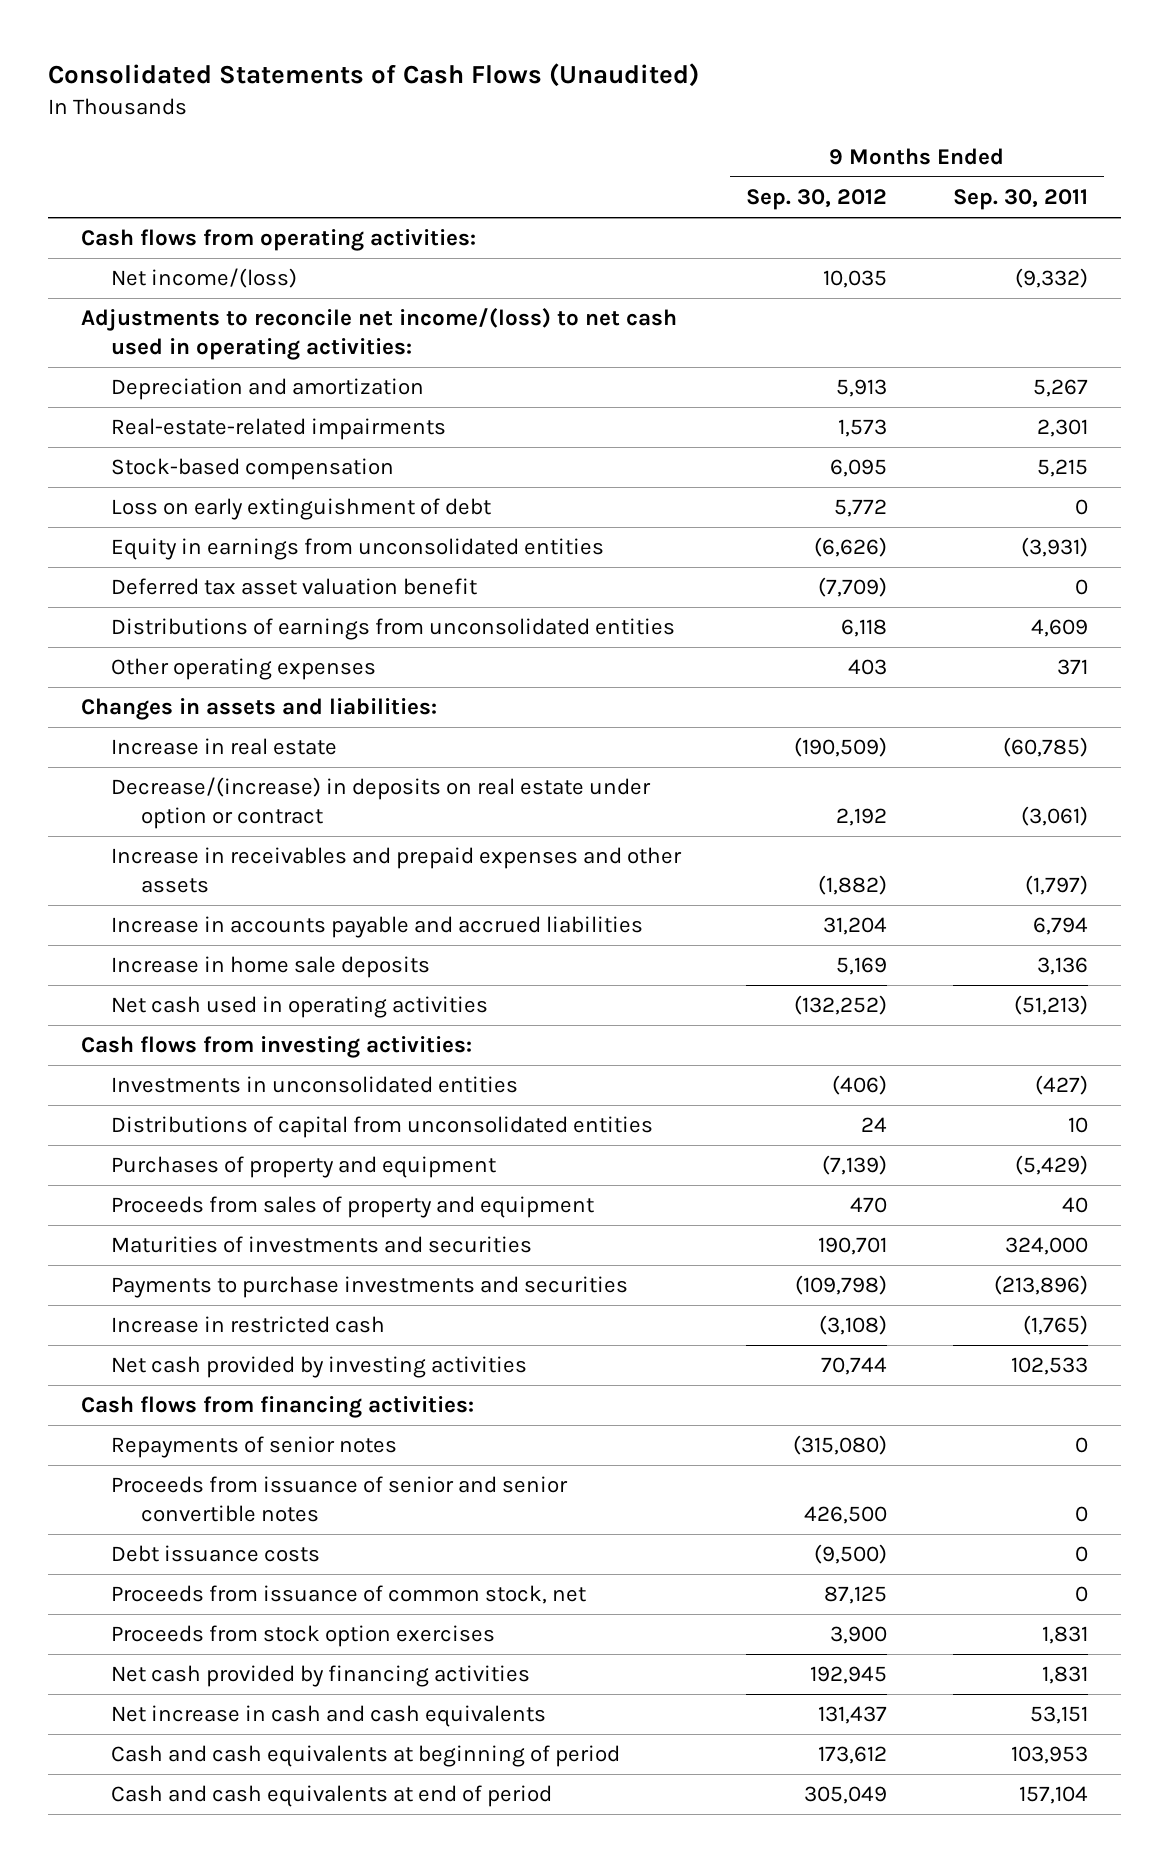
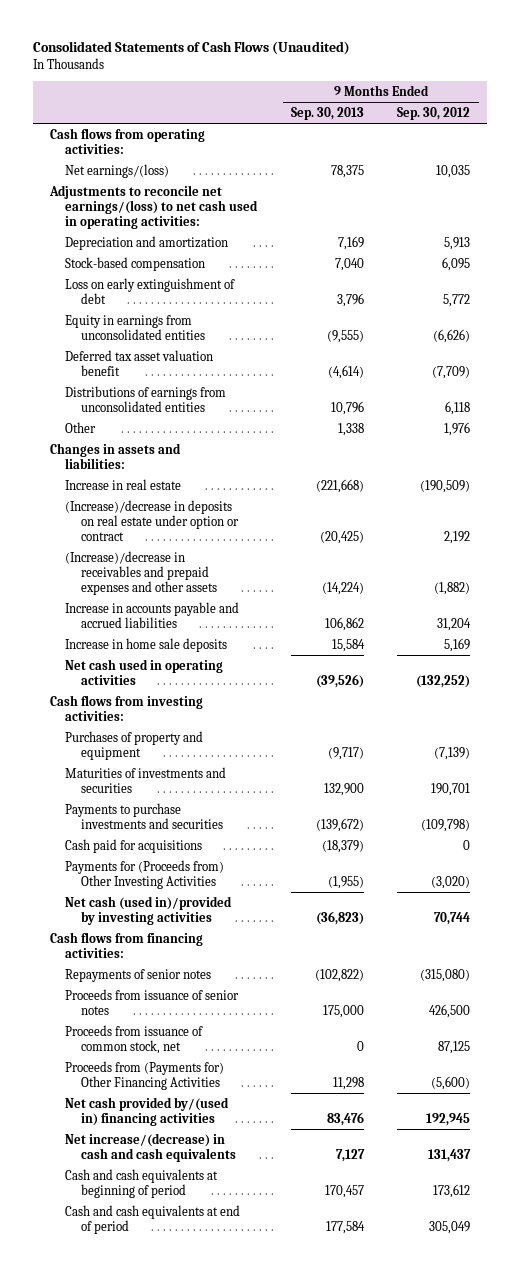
[952,189,1088,211] Sep. 30, 2011 -> none
none -> [290,106,364,120] Sep. 30, 2013
[110,268,297,289] Net income/(loss) -> [65,163,170,178] Net earnings/(loss)
[80,308,677,361] Adjustments to reconcile net income/(loss) to net cash used in operating activities: -> [49,184,259,229] Adjustments to reconcile net earnings/(loss) to net cash used in operating activities:
[110,418,446,441] Real-estate-related impairments -> none
[110,658,376,681] Other operating expenses -> none
none -> [65,421,97,433] Other
[110,777,651,830] Decrease/(increase) in deposits on real estate under option or contract -> [65,499,239,541] (Increase)/decrease in deposits on real estate under option or contract
[110,847,682,894] Increase in receivables and prepaid expenses and other assets -> [65,550,217,595] (Increase)/decrease in receivables and prepaid expenses and other assets
[110,1076,518,1094] Investments in unconsolidated entities -> none
[110,1116,653,1139] Distributions of capital from unconsolidated entities -> none
[110,1196,594,1219] Proceeds from sales of property and equipment -> none
[110,1316,385,1334] Increase in restricted cash -> none
none -> [65,838,203,853] Cash paid for acquisitions
none -> [65,859,225,889] Payments for (Proceeds from) Other Investing Activities
[110,1356,527,1379] Net cash provided by investing activities -> [65,895,233,925] Net cash (used in)/provided by investing activities
[110,1545,320,1563] Debt issuance costs -> none
[110,1476,568,1523] Proceeds from issuance of senior and senior convertible notes -> [65,988,240,1015] Proceeds from issuance of senior notes
[110,1625,495,1648] Proceeds from stock option exercises -> none
none -> [65,1060,225,1090] Proceeds from (Payments for) Other Financing Activities
[110,1665,530,1688] Net cash provided by financing activities -> [65,1096,230,1126] Net cash provided by/(used in) financing activities
[110,1705,546,1728] Net increase in cash and cash equivalents -> [65,1132,236,1162] Net increase/(decrease) in cash and cash equivalents

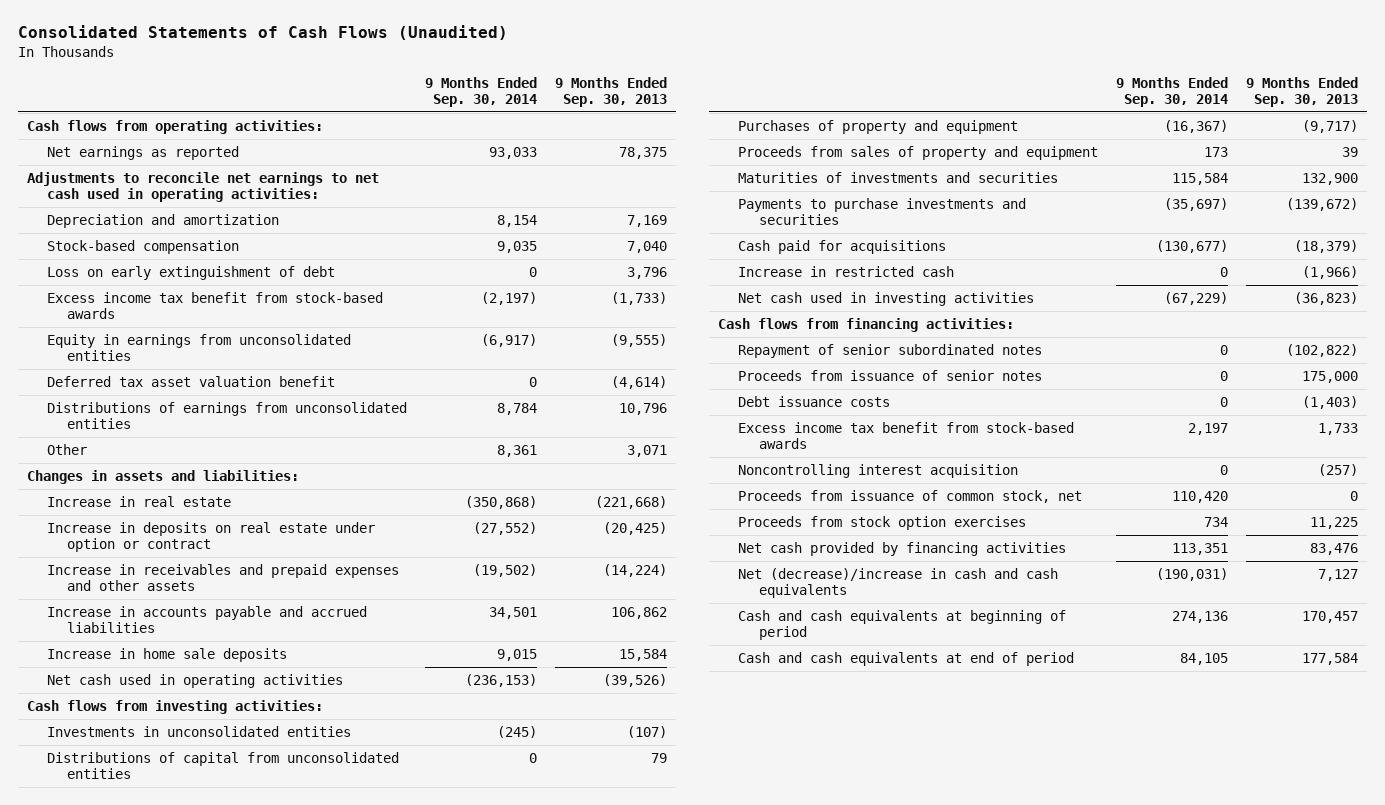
[397,106,471,120] Sep. 30, 2012 -> none
none -> [424,76,537,107] 9 Months Ended Sep. 30, 2014
[65,163,170,178] Net earnings/(loss) -> [46,145,239,160] Net earnings as reported
[49,184,259,229] Adjustments to reconcile net earnings/(loss) to net cash used in operating activities: -> [26,171,379,202] Adjustments to reconcile net earnings to net cash used in operating activities:
none -> [46,291,383,319] Excess income tax benefit from stock-based awards
[337,422,364,436] 1,338 -> [626,444,667,457] 3,071
[65,499,239,541] (Increase)/decrease in deposits on real estate under option or contract -> [46,521,375,552] Increase in deposits on real estate under option or contract
[65,550,217,595] (Increase)/decrease in receivables and prepaid expenses and other assets -> [46,563,399,591] Increase in receivables and prepaid expenses and other assets
none -> [46,725,351,737] Investments in unconsolidated entities
none -> [46,751,399,779] Distributions of capital from unconsolidated entities
none -> [738,145,1099,160] Proceeds from sales of property and equipment
[65,859,225,889] Payments for (Proceeds from) Other Investing Activities -> none
none -> [738,265,955,277] Increase in restricted cash
[65,895,233,925] Net cash (used in)/provided by investing activities -> [738,291,1035,306] Net cash used in investing activities
[65,968,212,982] Repayments of senior notes -> [738,343,1043,358] Repayment of senior subordinated notes
none -> [738,395,891,407] Debt issuance costs
none -> [738,421,1075,449] Excess income tax benefit from stock-based awards
none -> [738,463,1019,478] Noncontrolling interest acquisition
[65,1060,225,1090] Proceeds from (Payments for) Other Financing Activities -> none
none -> [738,515,1027,530] Proceeds from stock option exercises
[65,1096,230,1126] Net cash provided by/(used in) financing activities -> [738,541,1067,556] Net cash provided by financing activities
[65,1132,236,1162] Net increase/(decrease) in cash and cash equivalents -> [738,567,1059,598] Net (decrease)/increase in cash and cash equivalents

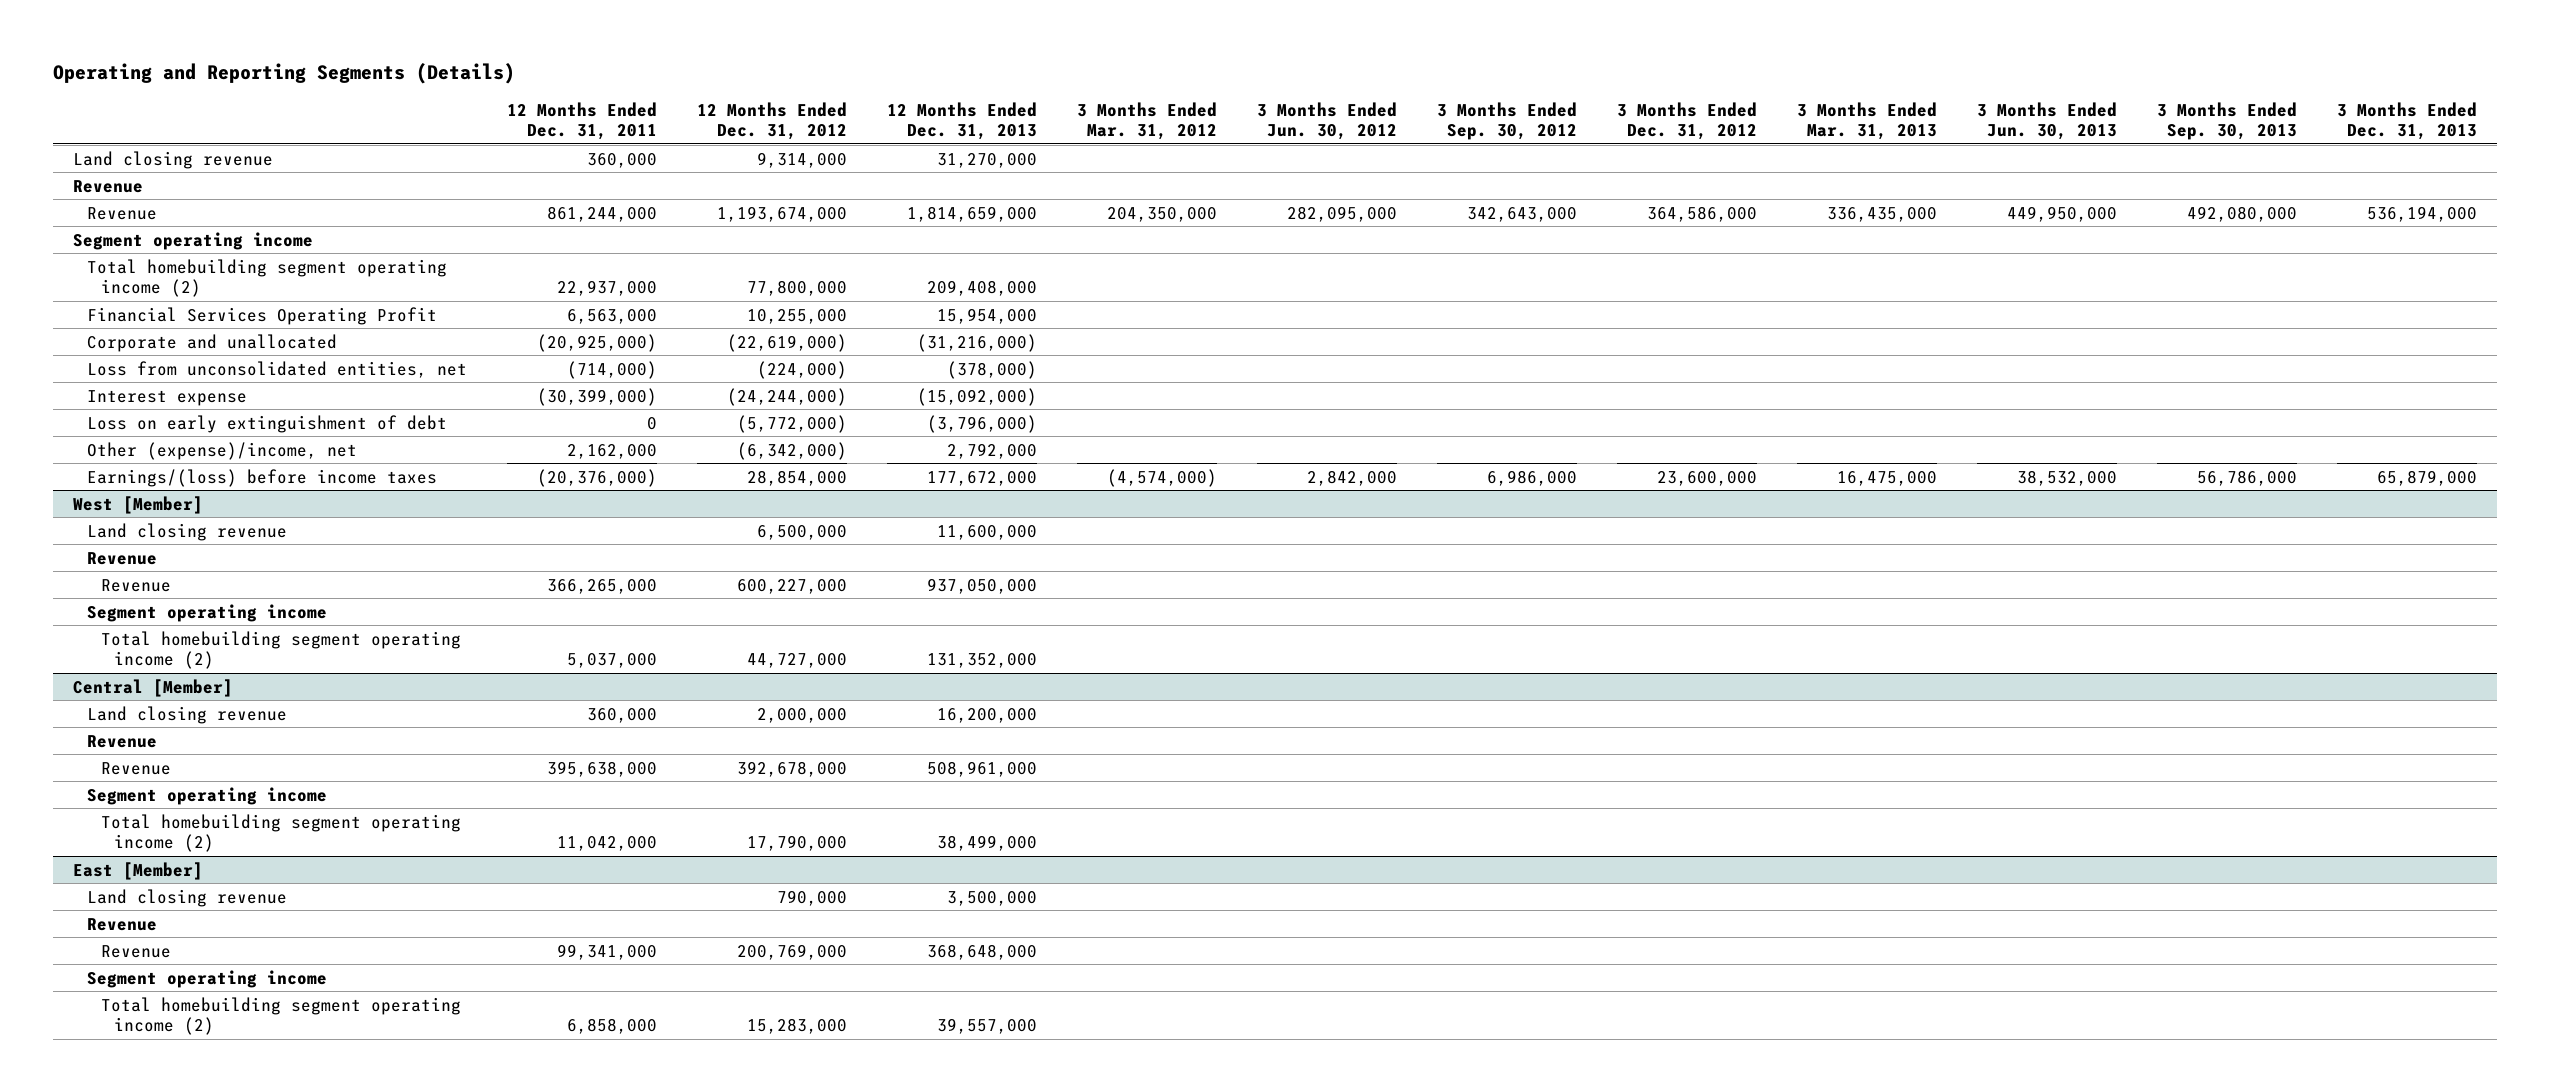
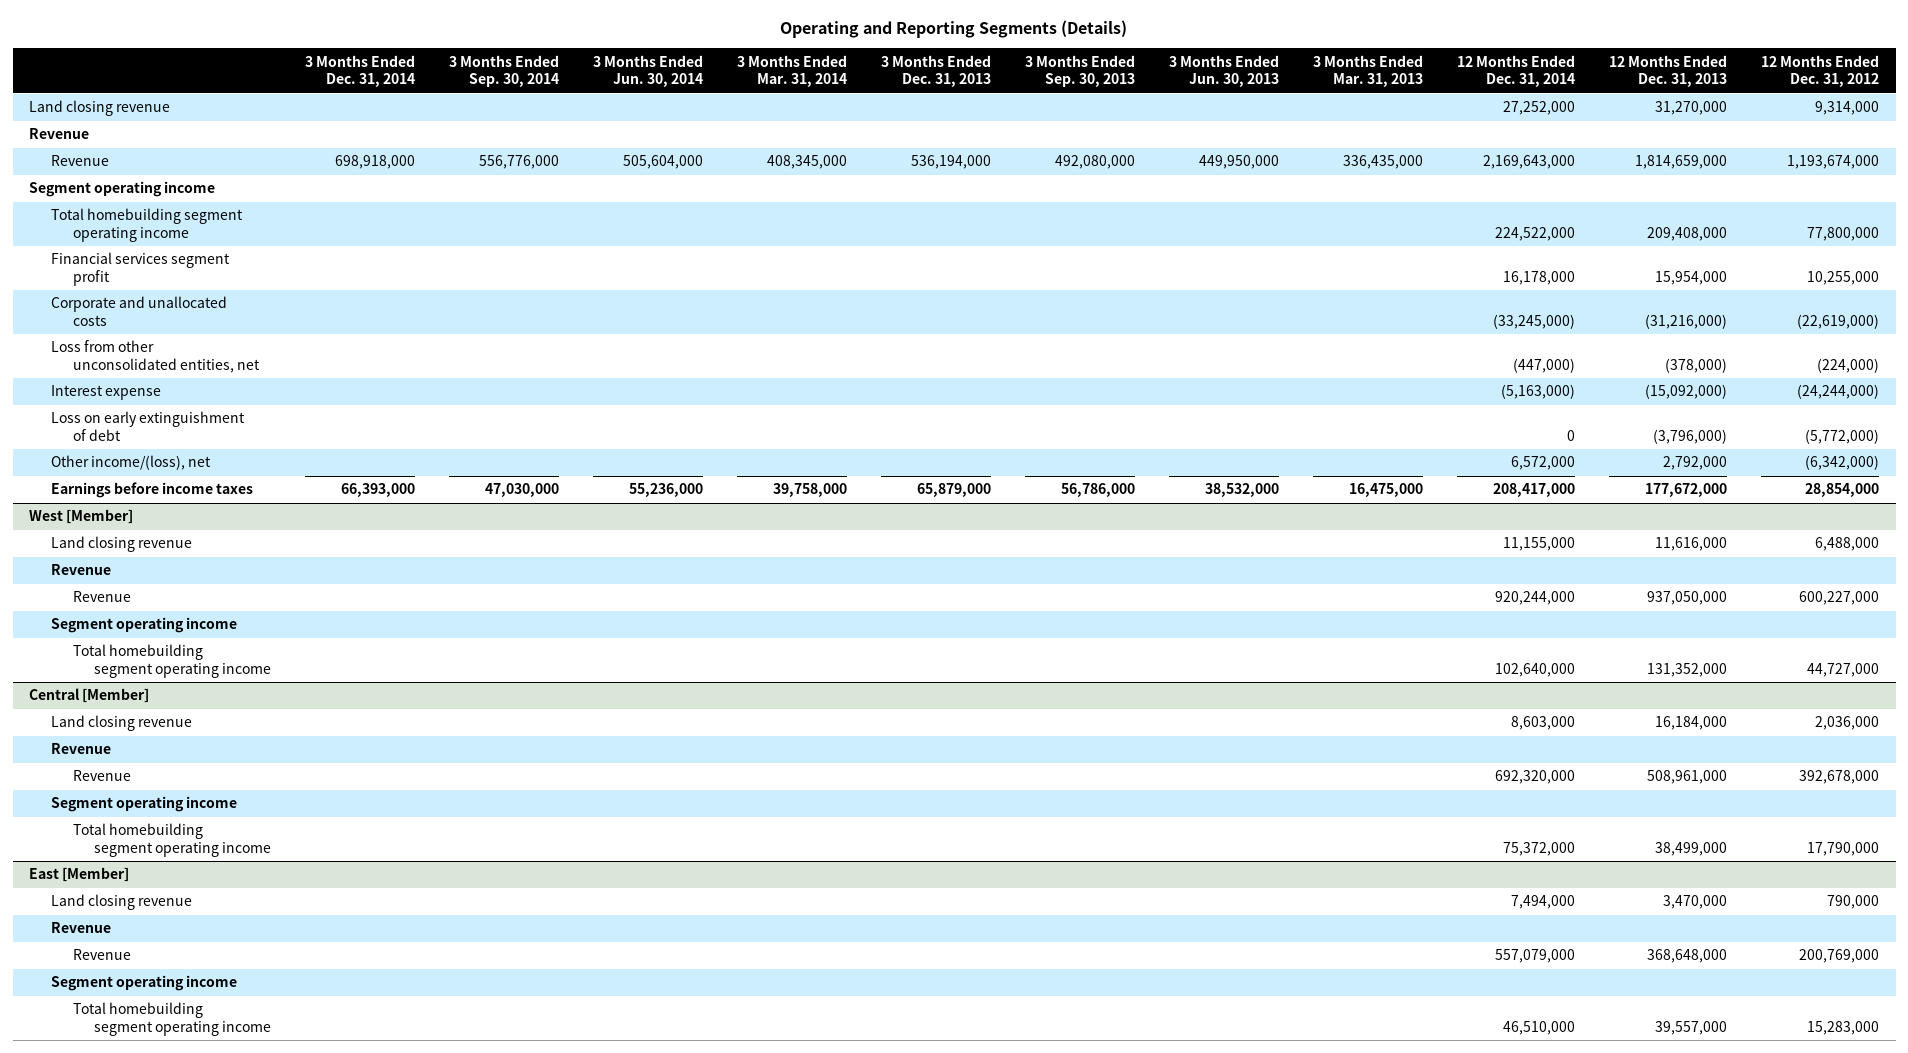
[506,102,657,141] 12 Months Ended Dec. 31, 2011 -> none
[1076,102,1217,141] 3 Months Ended Mar. 31, 2012 -> none
[1256,102,1397,141] 3 Months Ended Jun. 30, 2012 -> none
[1436,102,1577,141] 3 Months Ended Sep. 30, 2012 -> none
[1616,102,1757,141] 3 Months Ended Dec. 31, 2012 -> none
none -> [305,54,416,88] 3 Months Ended Dec. 31, 2014
none -> [449,54,560,88] 3 Months Ended Sep. 30, 2014
none -> [593,54,704,88] 3 Months Ended Jun. 30, 2014
none -> [737,54,848,88] 3 Months Ended Mar. 31, 2014
none -> [1457,54,1576,88] 12 Months Ended Dec. 31, 2014
[86,258,447,297] Total homebuilding segment operating income (2) -> [51,208,244,243] Total homebuilding segment operating income
[86,306,437,325] Financial Services Operating Profit -> [51,252,231,287] Financial services segment profit
[86,333,337,352] Corporate and unallocated -> [51,296,228,327] Corporate and unallocated costs
[86,360,467,378] Loss from unconsolidated entities, net -> [51,340,260,374] Loss from other unconsolidated entities, net
[86,441,357,460] Other (expense)/income, net -> [51,455,212,471] Other income/(loss), net
[86,468,437,487] Earnings/(loss) before income taxes -> [51,482,254,499] Earnings before income taxes
[756,524,847,540] 6,500,000 -> [1815,537,1880,552] 6,488,000
[936,524,1037,540] 11,600,000 -> [1655,537,1728,552] 11,616,000
[100,630,461,669] Total homebuilding segment operating income (2) -> [72,644,272,679] Total homebuilding segment operating income
[756,707,847,723] 2,000,000 -> [1815,716,1880,731] 2,036,000
[936,707,1037,723] 16,200,000 -> [1655,716,1728,731] 16,184,000
[100,813,461,852] Total homebuilding segment operating income (2) -> [72,823,272,858] Total homebuilding segment operating income
[946,890,1037,906] 3,500,000 -> [1663,895,1728,910] 3,470,000
[100,996,461,1035] Total homebuilding segment operating income (2) -> [72,1002,272,1037] Total homebuilding segment operating income

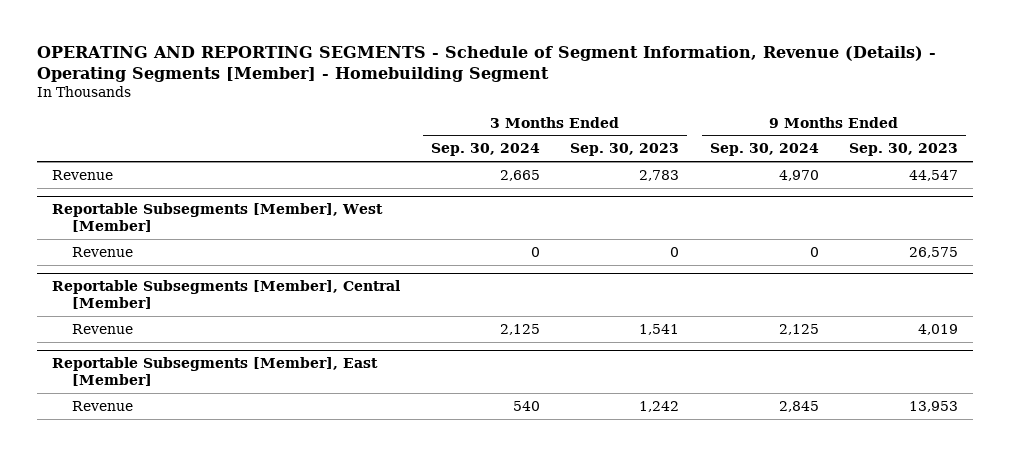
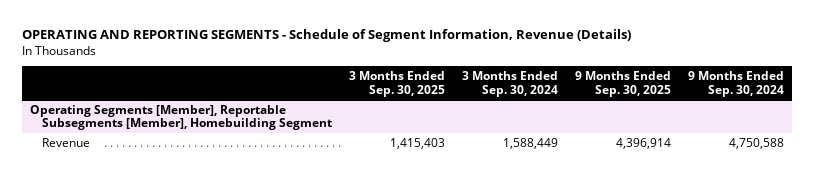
[37,45,937,82] OPERATING AND REPORTING SEGMENTS - Schedule of Segment Information, Revenue (Details) - Operating Segments [Member] - Homebuilding Segment -> [21,29,631,43] OPERATING AND REPORTING SEGMENTS - Schedule of Segment Information, Revenue (Details)
[570,143,680,157] Sep. 30, 2023 -> none
[848,143,958,157] Sep. 30, 2023 -> none
none -> [349,71,446,97] 3 Months Ended Sep. 30, 2025
none -> [574,71,671,97] 9 Months Ended Sep. 30, 2025
[52,203,384,232] Reportable Subsegments [Member], West [Member] -> none
[71,246,133,257] Revenue -> none
[52,280,401,309] Reportable Subsegments [Member], Central [Member] -> none
[71,323,133,334] Revenue -> none
[52,357,379,386] Reportable Subsegments [Member], East [Member] -> none
[71,400,133,411] Revenue -> none
none -> [29,104,333,131] Operating Segments [Member], Reportable Subsegments [Member], Homebuilding Segment
[499,169,540,181] 2,665 -> [502,137,558,149] 1,588,449
[778,169,819,181] 4,970 -> [728,137,784,149] 4,750,588

